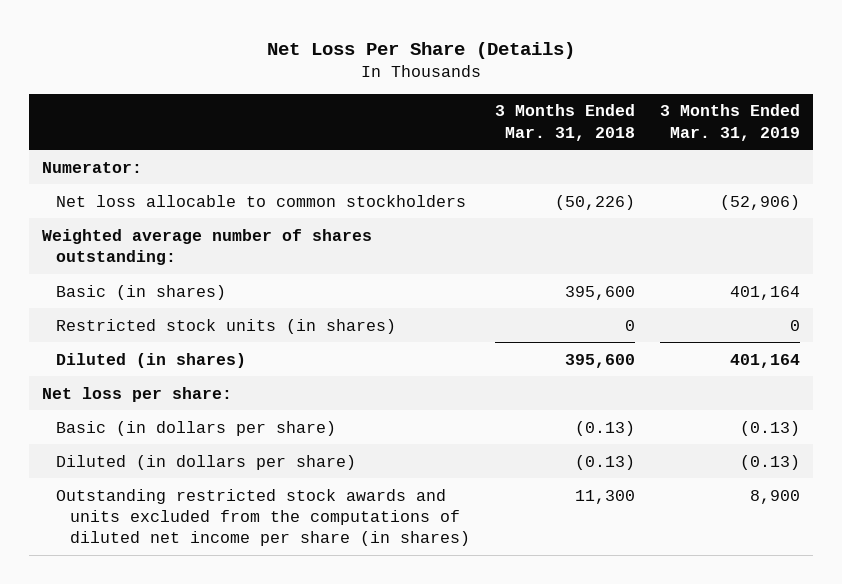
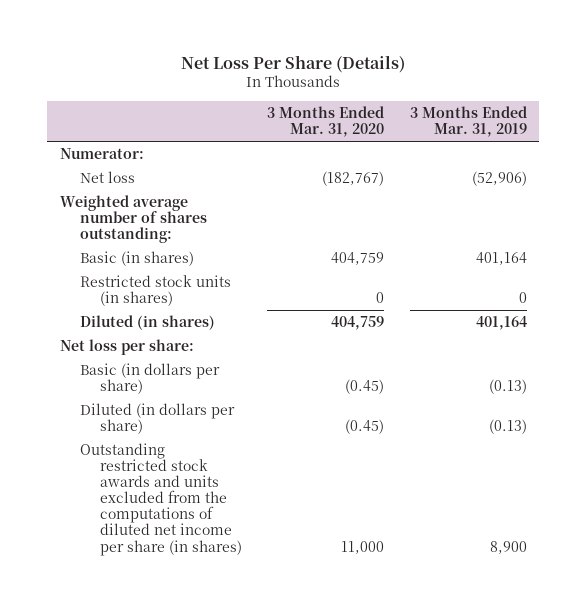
[495,104,636,141] 3 Months Ended Mar. 31, 2018 -> none
none -> [267,106,385,138] 3 Months Ended Mar. 31, 2020
[56,194,467,207] Net loss allocable to common stockholders -> [79,170,135,183] Net loss

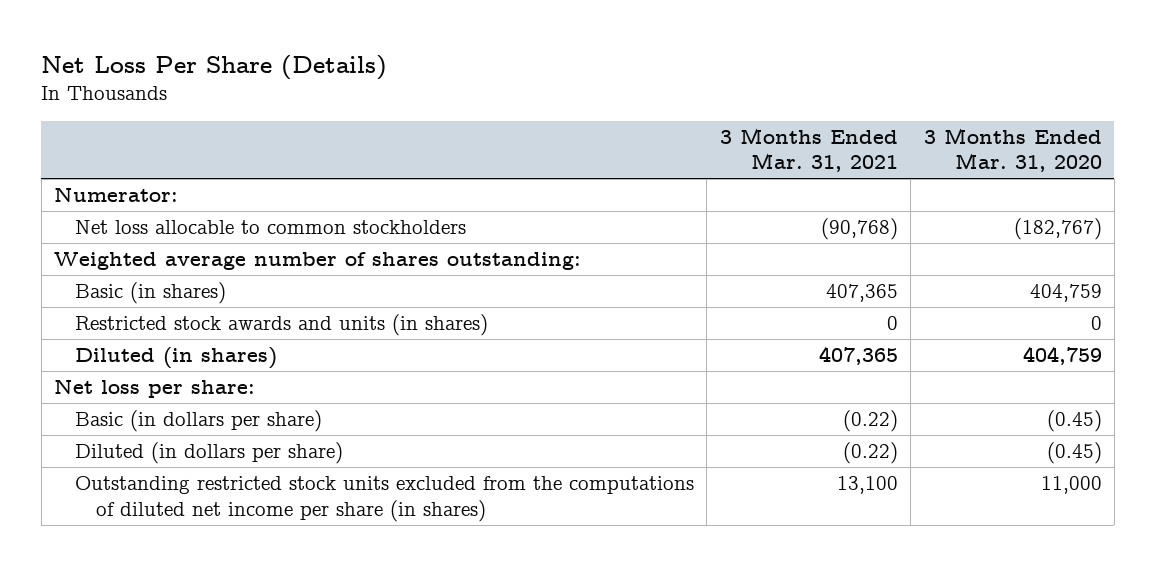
[409,106,527,138] 3 Months Ended Mar. 31, 2019 -> none
none -> [719,127,898,173] 3 Months Ended Mar. 31, 2021
[79,170,135,183] Net loss -> [75,220,467,235] Net loss allocable to common stockholders
[79,274,231,306] Restricted stock units (in shares) -> [75,314,489,337] Restricted stock awards and units (in shares)
[79,442,242,556] Outstanding restricted stock awards and units excluded from the computations of diluted net income per share (in shares) -> [75,476,695,522] Outstanding restricted stock units excluded from the computations of diluted net income per share (in shares)

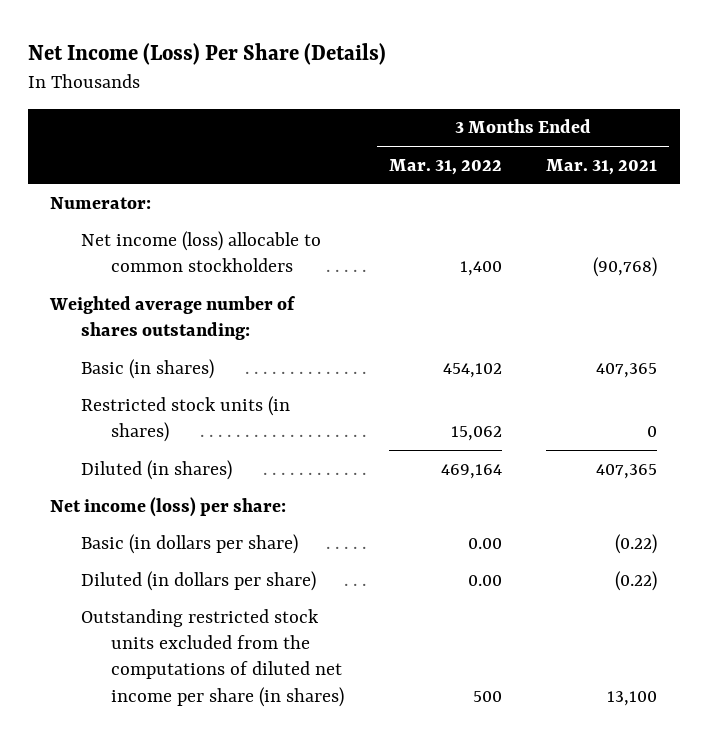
[41,54,388,80] Net Loss Per Share (Details) -> [28,43,387,66] Net Income (Loss) Per Share (Details)
[923,127,1102,173] 3 Months Ended Mar. 31, 2020 -> none
none -> [388,158,502,175] Mar. 31, 2022
[75,220,467,235] Net loss allocable to common stockholders -> [80,230,321,272] Net income (loss) allocable to common stockholders
[75,314,489,337] Restricted stock awards and units (in shares) -> [80,395,290,442] Restricted stock units (in shares)
[54,379,256,399] Net loss per share: -> [50,496,287,517] Net income (loss) per share:

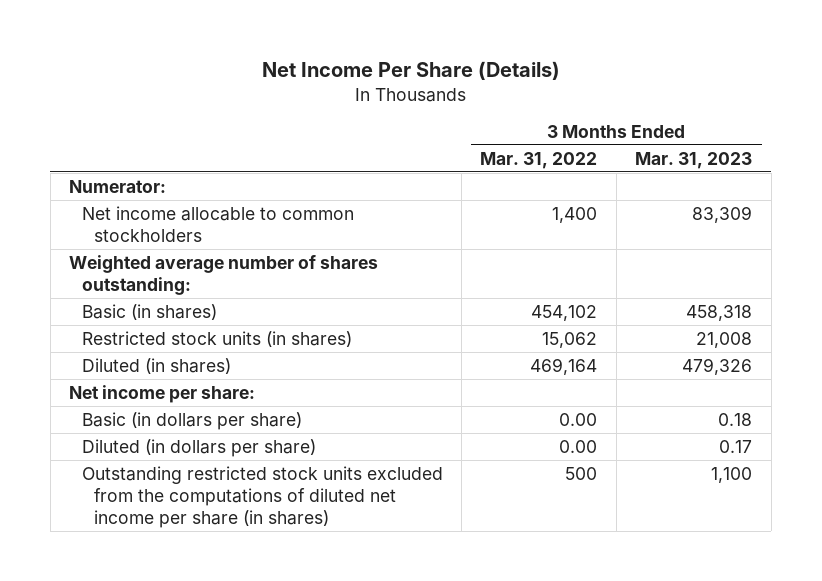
[28,43,387,66] Net Income (Loss) Per Share (Details) -> [261,61,560,81] Net Income Per Share (Details)
[546,158,658,175] Mar. 31, 2021 -> none
none -> [635,151,753,169] Mar. 31, 2023
[80,230,321,272] Net income (loss) allocable to common stockholders -> [81,205,354,242] Net income allocable to common stockholders
[50,496,287,517] Net income (loss) per share: -> [69,384,256,403] Net income per share:

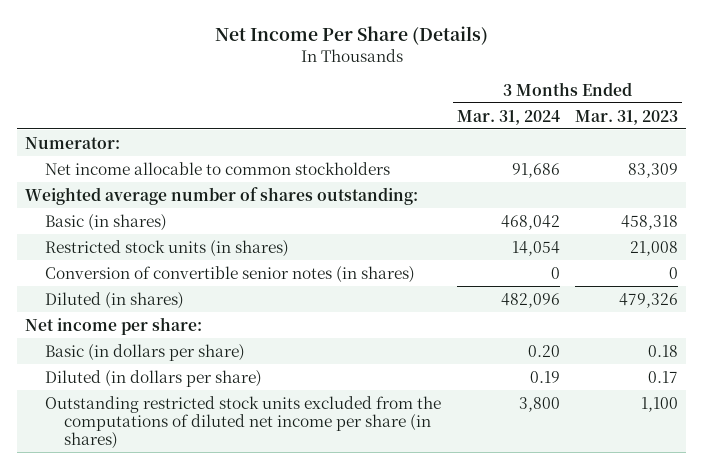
[480,151,598,169] Mar. 31, 2022 -> none
none -> [456,109,560,125] Mar. 31, 2024
none -> [44,265,415,283] Conversion of convertible senior notes (in shares)

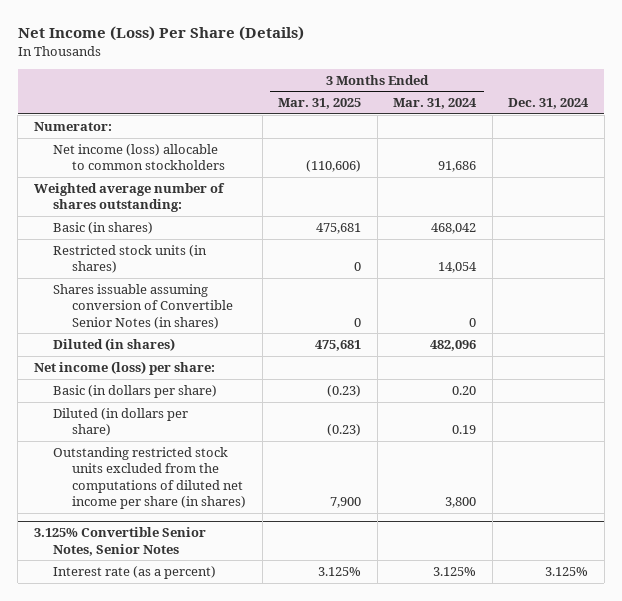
[214,26,488,46] Net Income Per Share (Details) -> [17,26,304,42] Net Income (Loss) Per Share (Details)
[575,109,679,125] Mar. 31, 2023 -> none
none -> [278,98,362,110] Mar. 31, 2025
none -> [508,98,590,110] Dec. 31, 2024
[44,161,390,175] Net income allocable to common stockholders -> [53,143,226,171] Net income (loss) allocable to common stockholders
[44,265,415,283] Conversion of convertible senior notes (in shares) -> [53,283,234,329] Shares issuable assuming conversion of Convertible Senior Notes (in shares)
[25,316,203,335] Net income per share: -> [33,360,215,375] Net income (loss) per share:
none -> [33,527,206,556] 3.125% Convertible Senior Notes, Senior Notes
none -> [53,565,217,579] Interest rate (as a percent)

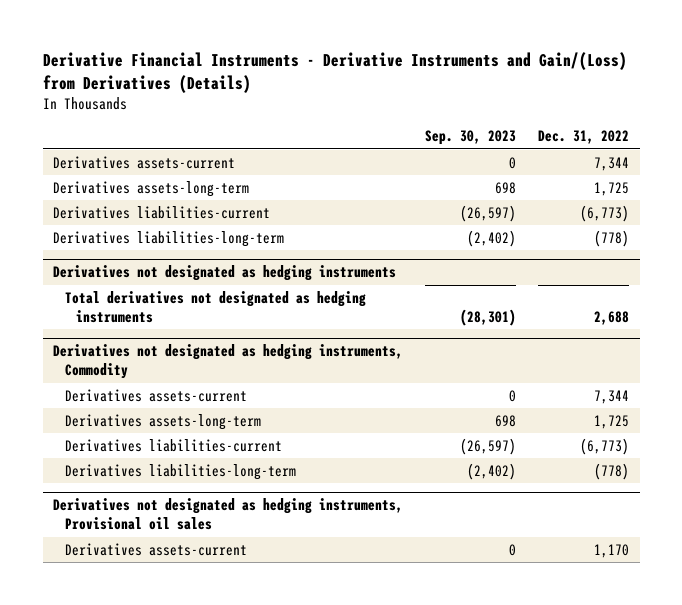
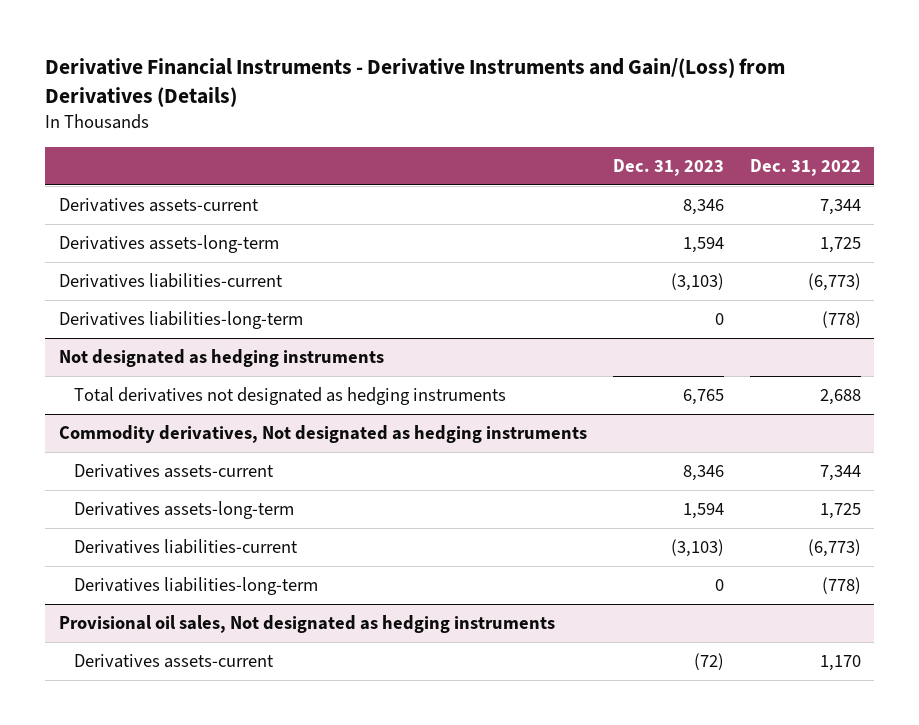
[425,130,517,146] Sep. 30, 2023 -> none
none -> [612,159,724,177] Dec. 31, 2023
[53,265,397,282] Derivatives not designated as hedging instruments -> [58,348,384,367] Not designated as hedging instruments
[53,344,404,380] Derivatives not designated as hedging instruments, Commodity -> [58,424,587,443] Commodity derivatives, Not designated as hedging instruments
[53,498,404,531] Derivatives not designated as hedging instruments, Provisional oil sales -> [58,614,555,633] Provisional oil sales, Not designated as hedging instruments

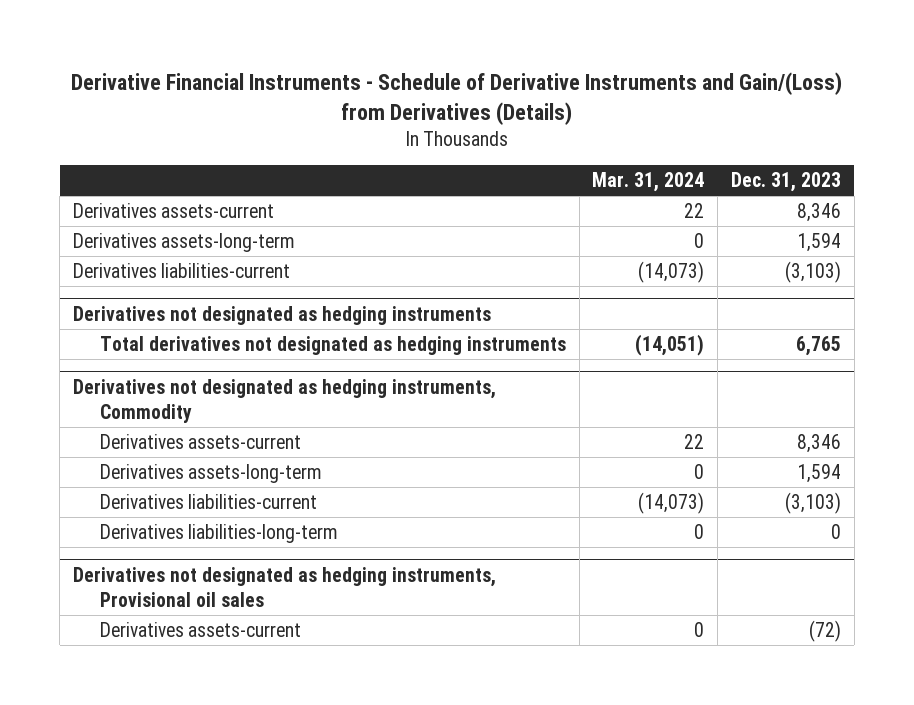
[45,58,786,108] Derivative Financial Instruments - Derivative Instruments and Gain/(Loss) from Derivatives (Details) -> [70,71,842,125] Derivative Financial Instruments - Schedule of Derivative Instruments and Gain/(Loss) from Derivatives (Details)
[749,159,861,177] Dec. 31, 2022 -> none
none -> [592,172,705,193] Mar. 31, 2024
[58,310,303,329] Derivatives liabilities-long-term -> none
[58,348,384,367] Not designated as hedging instruments -> [72,305,491,325] Derivatives not designated as hedging instruments
[58,424,587,443] Commodity derivatives, Not designated as hedging instruments -> [72,378,496,423] Derivatives not designated as hedging instruments, Commodity
[58,614,555,633] Provisional oil sales, Not designated as hedging instruments -> [72,566,496,607] Derivatives not designated as hedging instruments, Provisional oil sales

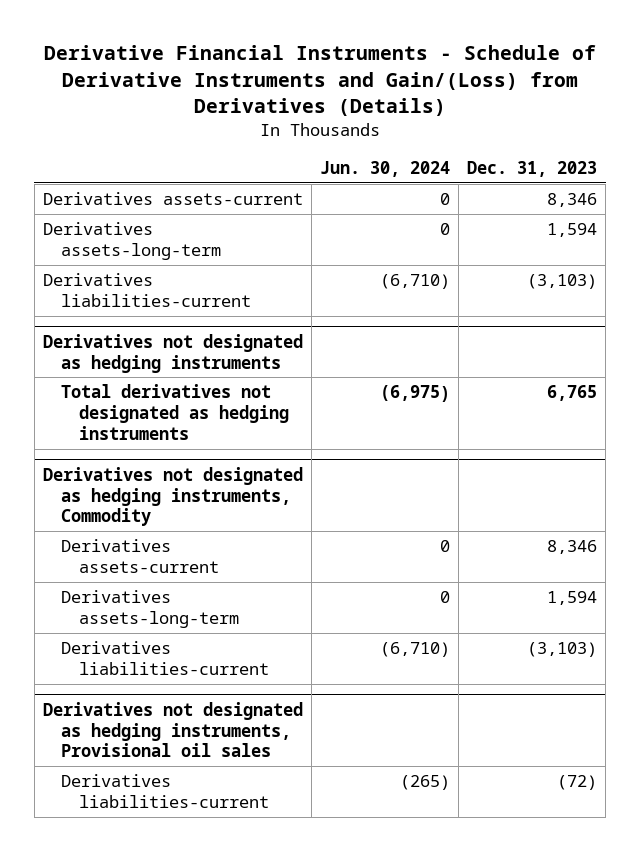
[592,172,705,193] Mar. 31, 2024 -> none
none -> [320,160,451,177] Jun. 30, 2024
[99,523,338,543] Derivatives liabilities-long-term -> none
[99,621,301,637] Derivatives assets-current -> [60,774,269,809] Derivatives liabilities-current

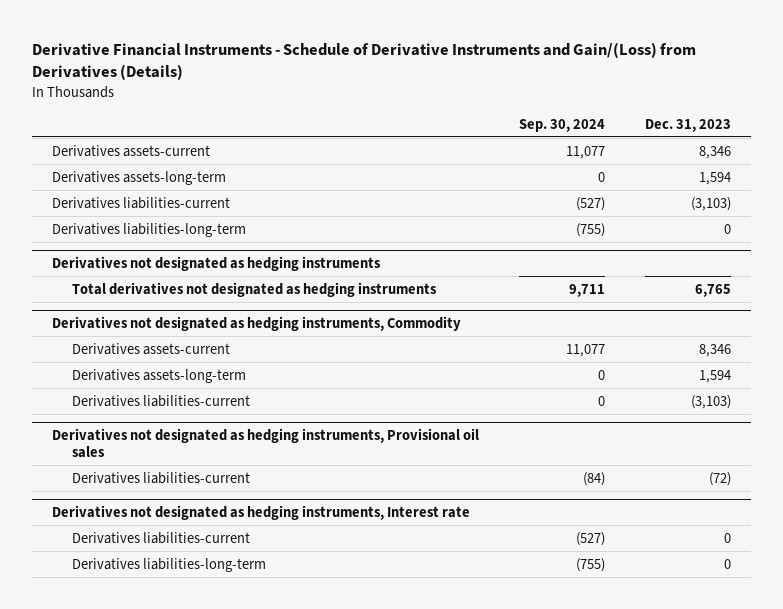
[320,160,451,177] Jun. 30, 2024 -> none
none -> [519,118,606,132] Sep. 30, 2024
none -> [52,222,247,237] Derivatives liabilities-long-term
none -> [52,505,471,521] Derivatives not designated as hedging instruments, Interest rate
none -> [71,531,250,544] Derivatives liabilities-current
none -> [71,557,266,572] Derivatives liabilities-long-term

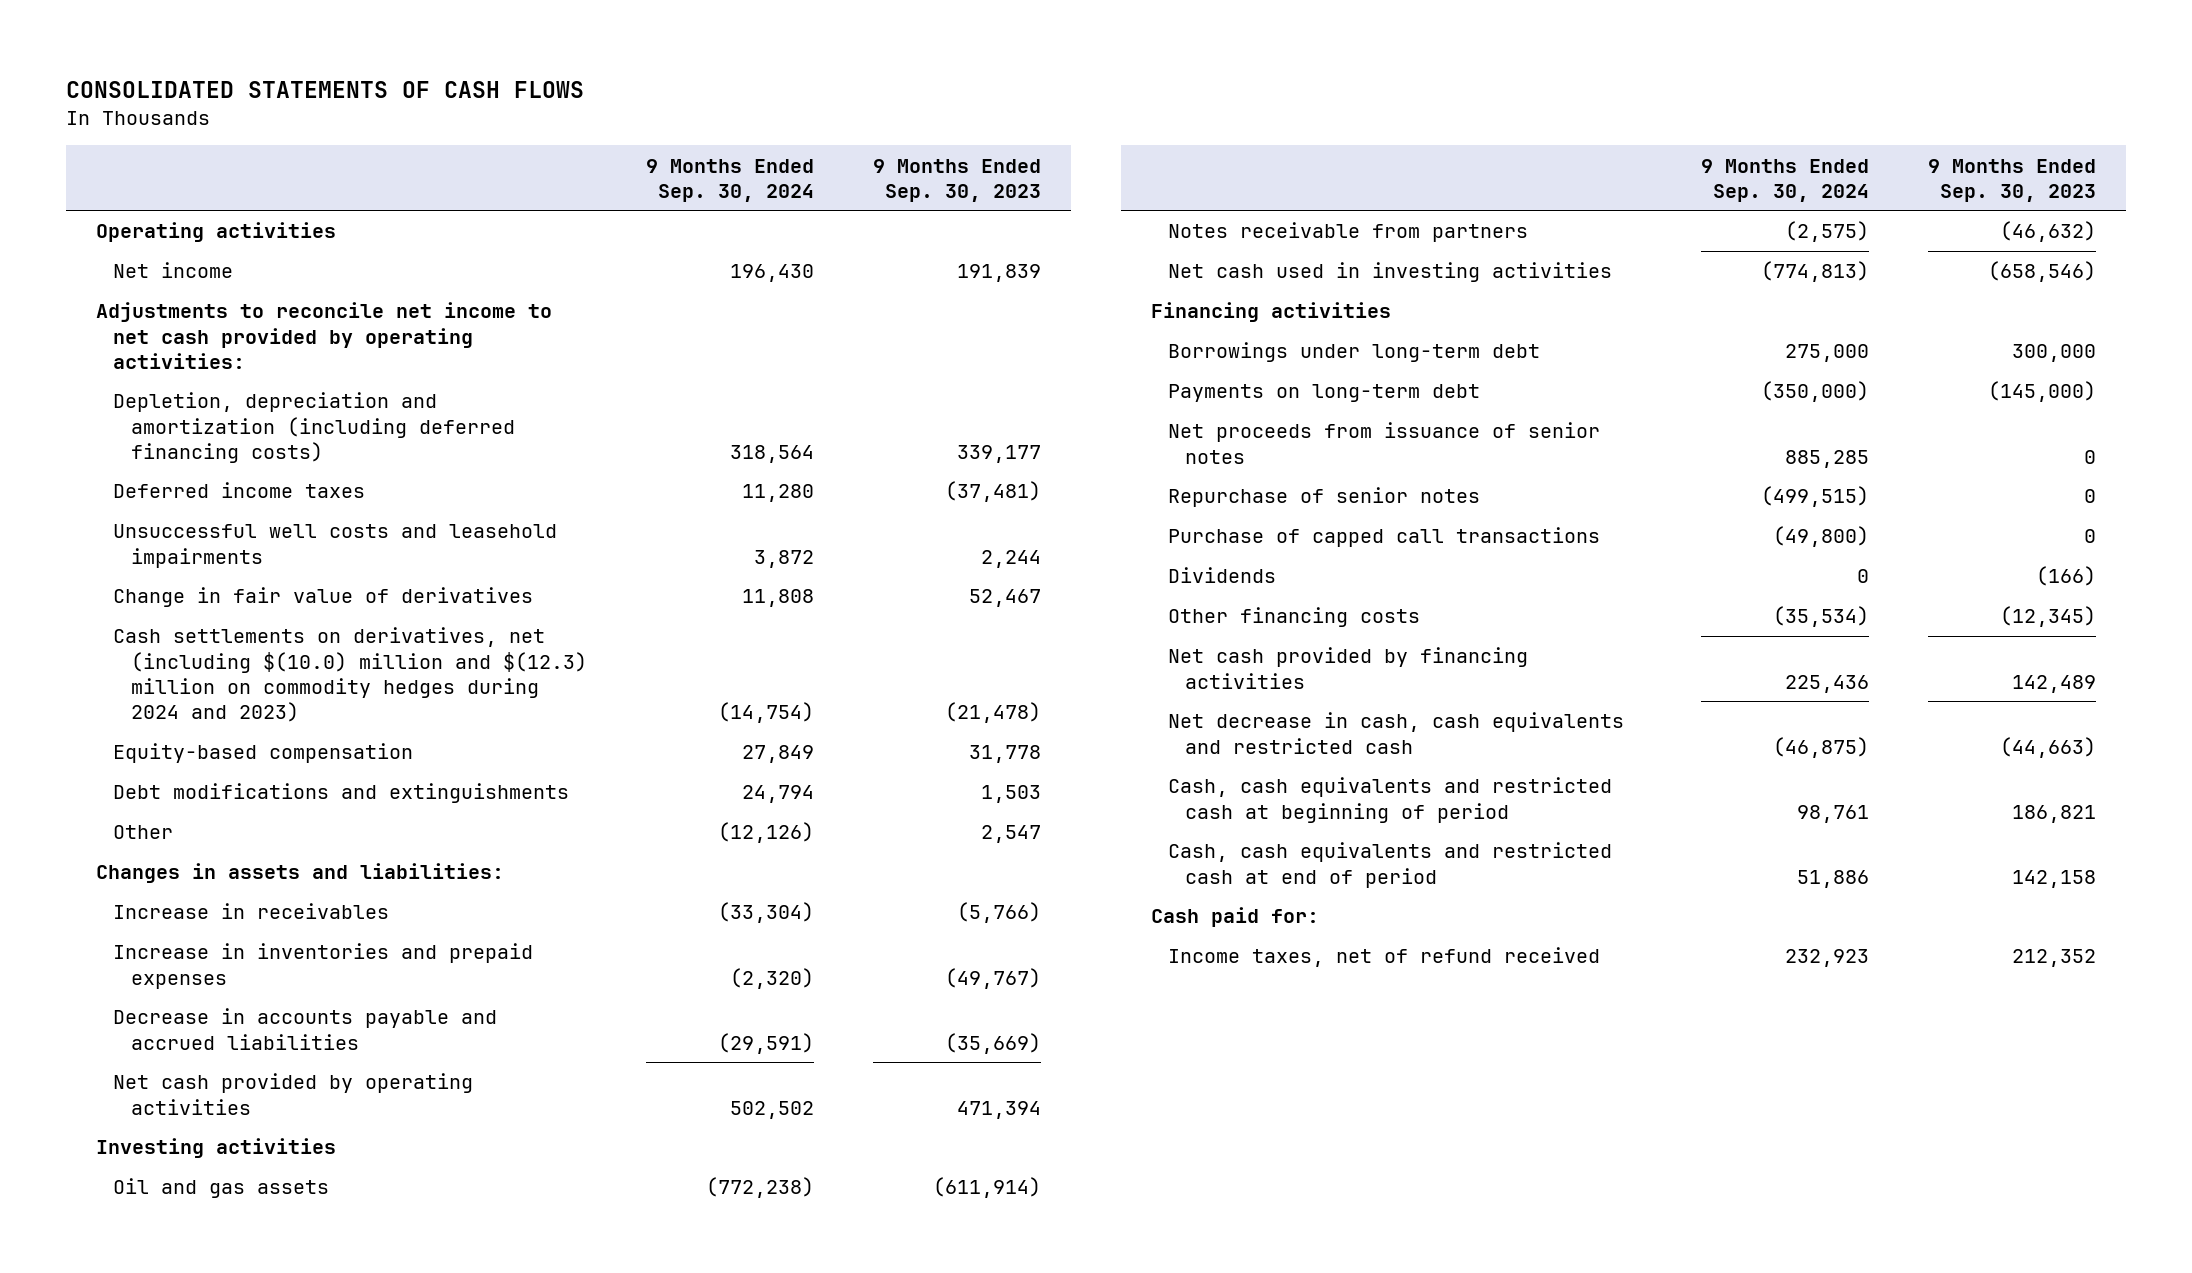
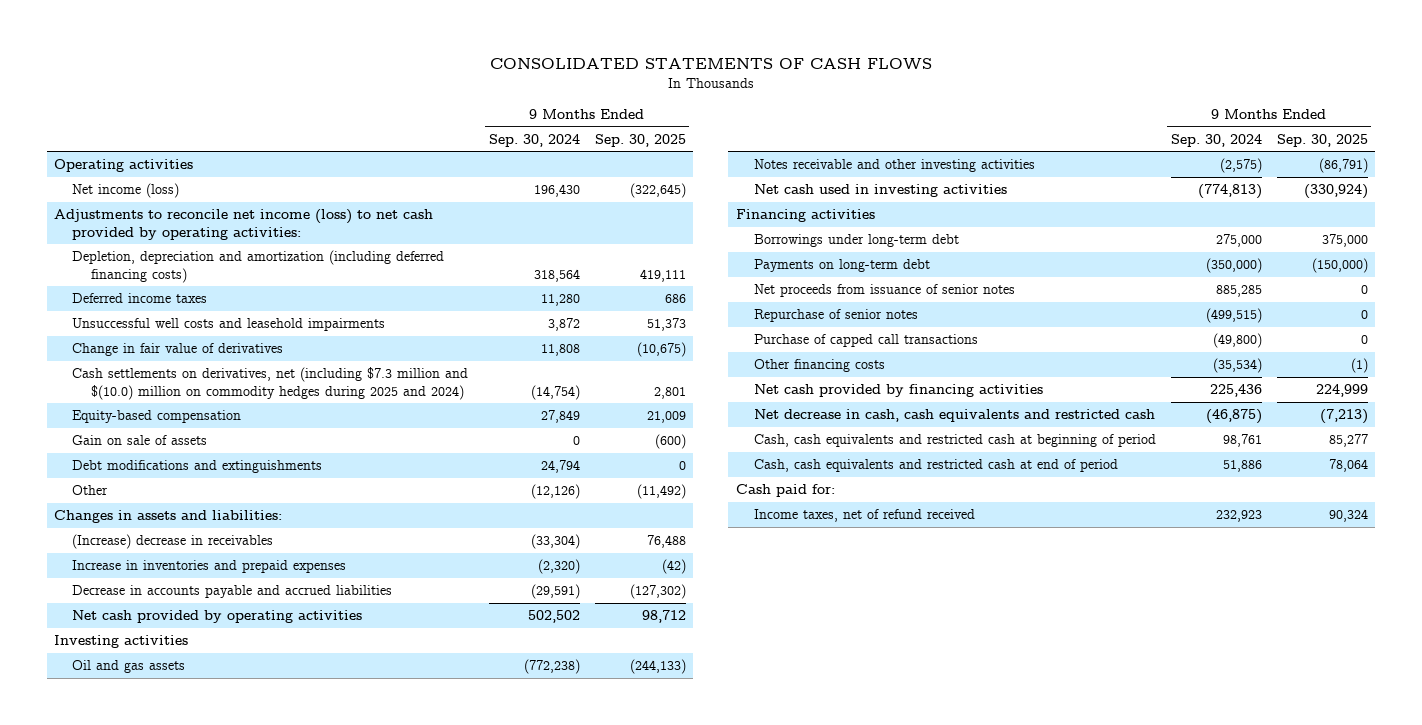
[873,158,1042,202] 9 Months Ended Sep. 30, 2023 -> none
none -> [594,133,686,147] Sep. 30, 2025
[113,262,234,279] Net income -> [72,183,180,199] Net income (loss)
[96,302,553,369] Adjustments to reconcile net income to net cash provided by operating activities: -> [54,209,434,240] Adjustments to reconcile net income (loss) to net cash provided by operating activities:
[113,627,587,722] Cash settlements on derivatives, net (including $(10.0) million and $(12.3) million on commodity hedges during 2024 and 2023) -> [72,367,469,400] Cash settlements on derivatives, net (including $7.3 million and $(10.0) million on commodity hedges during 2025 and 2024)
none -> [72,435,208,446] Gain on sale of assets
[113,903,390,920] Increase in receivables -> [72,534,274,550] (Increase) decrease in receivables
[1168,222,1529,243] Notes receivable from partners -> [754,159,1036,173] Notes receivable and other investing activities
[1168,567,1277,584] Dividends -> none

